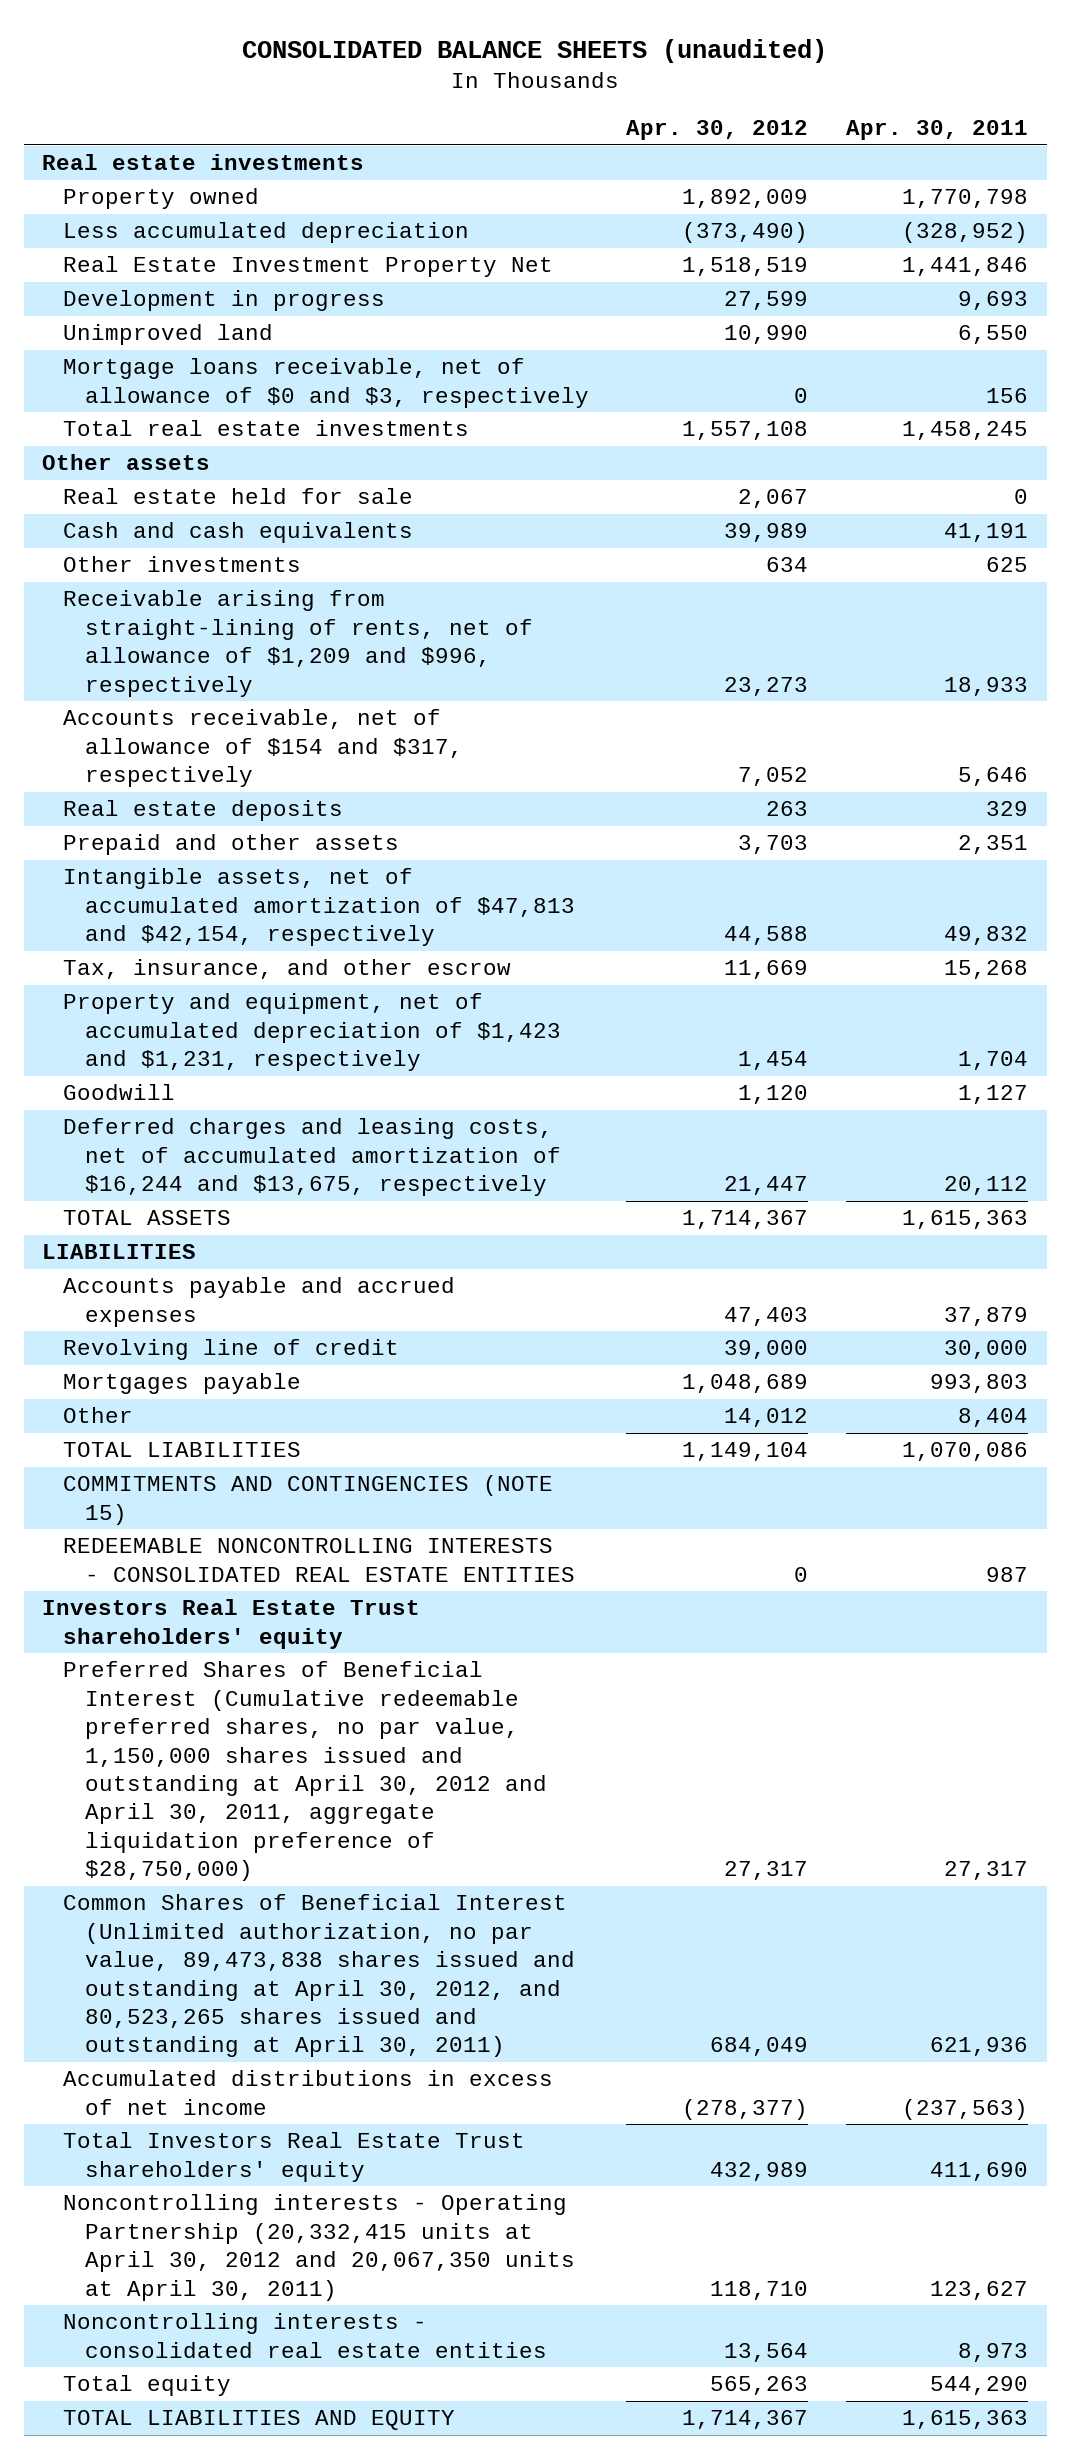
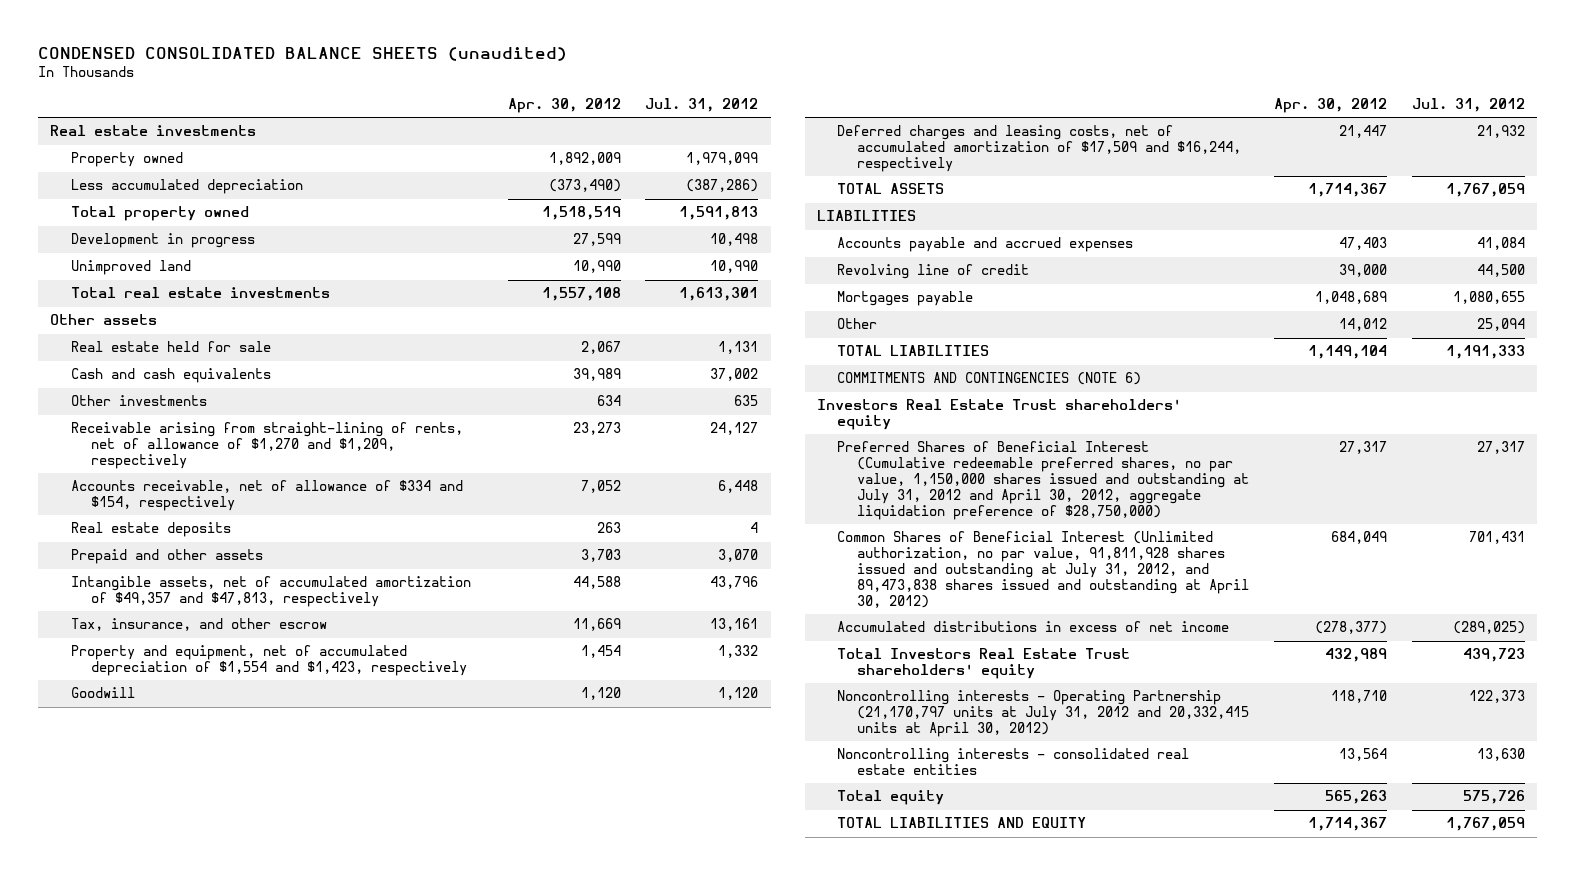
[242,39,828,64] CONSOLIDATED BALANCE SHEETS (unaudited) -> [38,46,568,61] CONDENSED CONSOLIDATED BALANCE SHEETS (unaudited)
[845,120,1028,141] Apr. 30, 2011 -> none
none -> [645,97,759,112] Jul. 31, 2012
[63,256,554,278] Real Estate Investment Property Net -> [70,206,249,222] Total property owned
[63,358,589,408] Mortgage loans receivable, net of allowance of $0 and $3, respectively -> none
[63,590,533,697] Receivable arising from straight-lining of rents, net of allowance of $1,209 and $996, respectively -> [70,422,463,470] Receivable arising from straight-lining of rents, net of allowance of $1,270 and $1,209, respectively
[63,709,463,788] Accounts receivable, net of allowance of $154 and $317, respectively -> [70,480,463,512] Accounts receivable, net of allowance of $334 and $154, respectively
[63,868,575,947] Intangible assets, net of accumulated amortization of $47,813 and $42,154, respectively -> [70,576,471,608] Intangible assets, net of accumulated amortization of $49,357 and $47,813, respectively
[63,993,561,1072] Property and equipment, net of accumulated depreciation of $1,423 and $1,231, respectively -> [70,645,467,677] Property and equipment, net of accumulated depreciation of $1,554 and $1,423, respectively
[63,1118,561,1197] Deferred charges and leasing costs, net of accumulated amortization of $16,244 and $13,675, respectively -> [837,125,1242,173] Deferred charges and leasing costs, net of accumulated amortization of $17,509 and $16,244, respectively
[63,1538,575,1582] REDEEMABLE NONCONTROLLING INTERESTS - CONSOLIDATED REAL ESTATE ENTITIES -> none
[63,1475,554,1525] COMMITMENTS AND CONTINGENCIES (NOTE 15) -> [837,372,1142,386] COMMITMENTS AND CONTINGENCIES (NOTE 6)
[63,1661,547,1882] Preferred Shares of Beneficial Interest (Cumulative redeemable preferred shares, no par value, 1,150,000 shares issued and outstanding at April 30, 2012 and April 30, 2011, aggregate liquidation preference of $28,750,000) -> [837,441,1250,521] Preferred Shares of Beneficial Interest (Cumulative redeemable preferred shares, no par value, 1,150,000 shares issued and outstanding at July 31, 2012 and April 30, 2012, aggregate liquidation preference of $28,750,000)
[63,1894,575,2058] Common Shares of Beneficial Interest (Unlimited authorization, no par value, 89,473,838 shares issued and outstanding at April 30, 2012, and 80,523,265 shares issued and outstanding at April 30, 2011) -> [837,531,1250,609] Common Shares of Beneficial Interest (Unlimited authorization, no par value, 91,811,928 shares issued and outstanding at July 31, 2012, and 89,473,838 shares issued and outstanding at April 30, 2012)
[63,2194,575,2301] Noncontrolling interests - Operating Partnership (20,332,415 units at April 30, 2012 and 20,067,350 units at April 30, 2011) -> [837,690,1250,738] Noncontrolling interests - Operating Partnership (21,170,797 units at July 31, 2012 and 20,332,415 units at April 30, 2012)

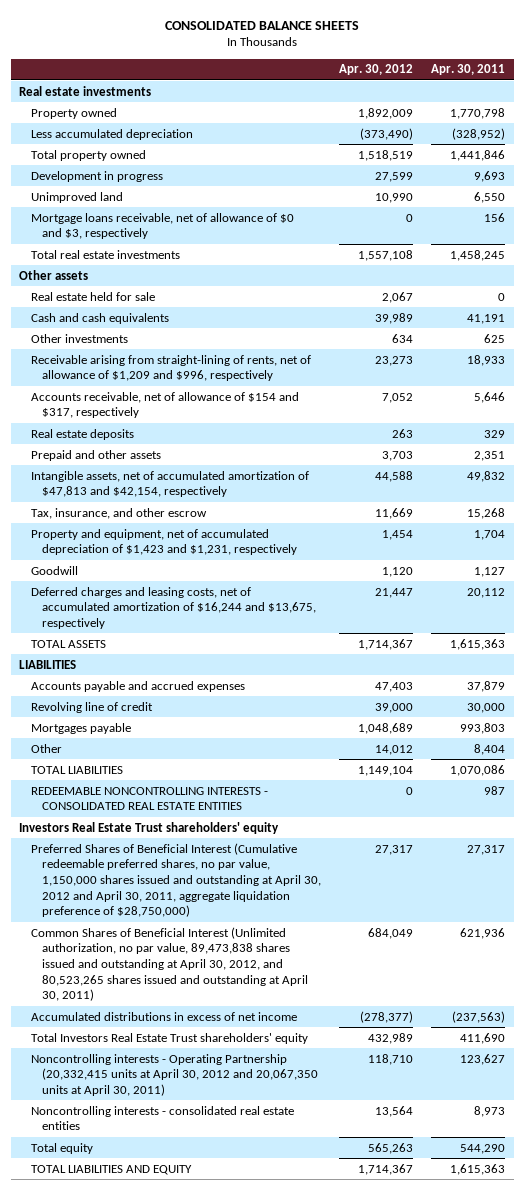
[38,46,568,61] CONDENSED CONSOLIDATED BALANCE SHEETS (unaudited) -> [165,20,360,30] CONSOLIDATED BALANCE SHEETS
[645,97,759,112] Jul. 31, 2012 -> none
none -> [431,64,506,76] Apr. 30, 2011
none -> [30,212,294,240] Mortgage loans receivable, net of allowance of $0 and $3, respectively
[70,422,463,470] Receivable arising from straight-lining of rents, net of allowance of $1,270 and $1,209, respectively -> [30,354,311,382] Receivable arising from straight-lining of rents, net of allowance of $1,209 and $996, respectively
[70,480,463,512] Accounts receivable, net of allowance of $334 and $154, respectively -> [30,391,299,419] Accounts receivable, net of allowance of $154 and $317, respectively
[70,576,471,608] Intangible assets, net of accumulated amortization of $49,357 and $47,813, respectively -> [30,470,309,498] Intangible assets, net of accumulated amortization of $47,813 and $42,154, respectively
[70,645,467,677] Property and equipment, net of accumulated depreciation of $1,554 and $1,423, respectively -> [30,528,298,556] Property and equipment, net of accumulated depreciation of $1,423 and $1,231, respectively
[837,125,1242,173] Deferred charges and leasing costs, net of accumulated amortization of $17,509 and $16,244, respectively -> [30,586,317,629] Deferred charges and leasing costs, net of accumulated amortization of $16,244 and $13,675, respectively
[837,372,1142,386] COMMITMENTS AND CONTINGENCIES (NOTE 6) -> none
none -> [30,786,268,811] REDEEMABLE NONCONTROLLING INTERESTS - CONSOLIDATED REAL ESTATE ENTITIES
[837,441,1250,521] Preferred Shares of Beneficial Interest (Cumulative redeemable preferred shares, no par value, 1,150,000 shares issued and outstanding at July 31, 2012 and April 30, 2012, aggregate liquidation preference of $28,750,000) -> [30,842,322,918] Preferred Shares of Beneficial Interest (Cumulative redeemable preferred shares, no par value, 1,150,000 shares issued and outstanding at April 30, 2012 and April 30, 2011, aggregate liquidation preference of $28,750,000)
[837,531,1250,609] Common Shares of Beneficial Interest (Unlimited authorization, no par value, 91,811,928 shares issued and outstanding at July 31, 2012, and 89,473,838 shares issued and outstanding at April 30, 2012) -> [30,926,309,1002] Common Shares of Beneficial Interest (Unlimited authorization, no par value, 89,473,838 shares issued and outstanding at April 30, 2012, and 80,523,265 shares issued and outstanding at April 30, 2011)
[837,690,1250,738] Noncontrolling interests - Operating Partnership (21,170,797 units at July 31, 2012 and 20,332,415 units at April 30, 2012) -> [30,1053,319,1096] Noncontrolling interests - Operating Partnership (20,332,415 units at April 30, 2012 and 20,067,350 units at April 30, 2011)

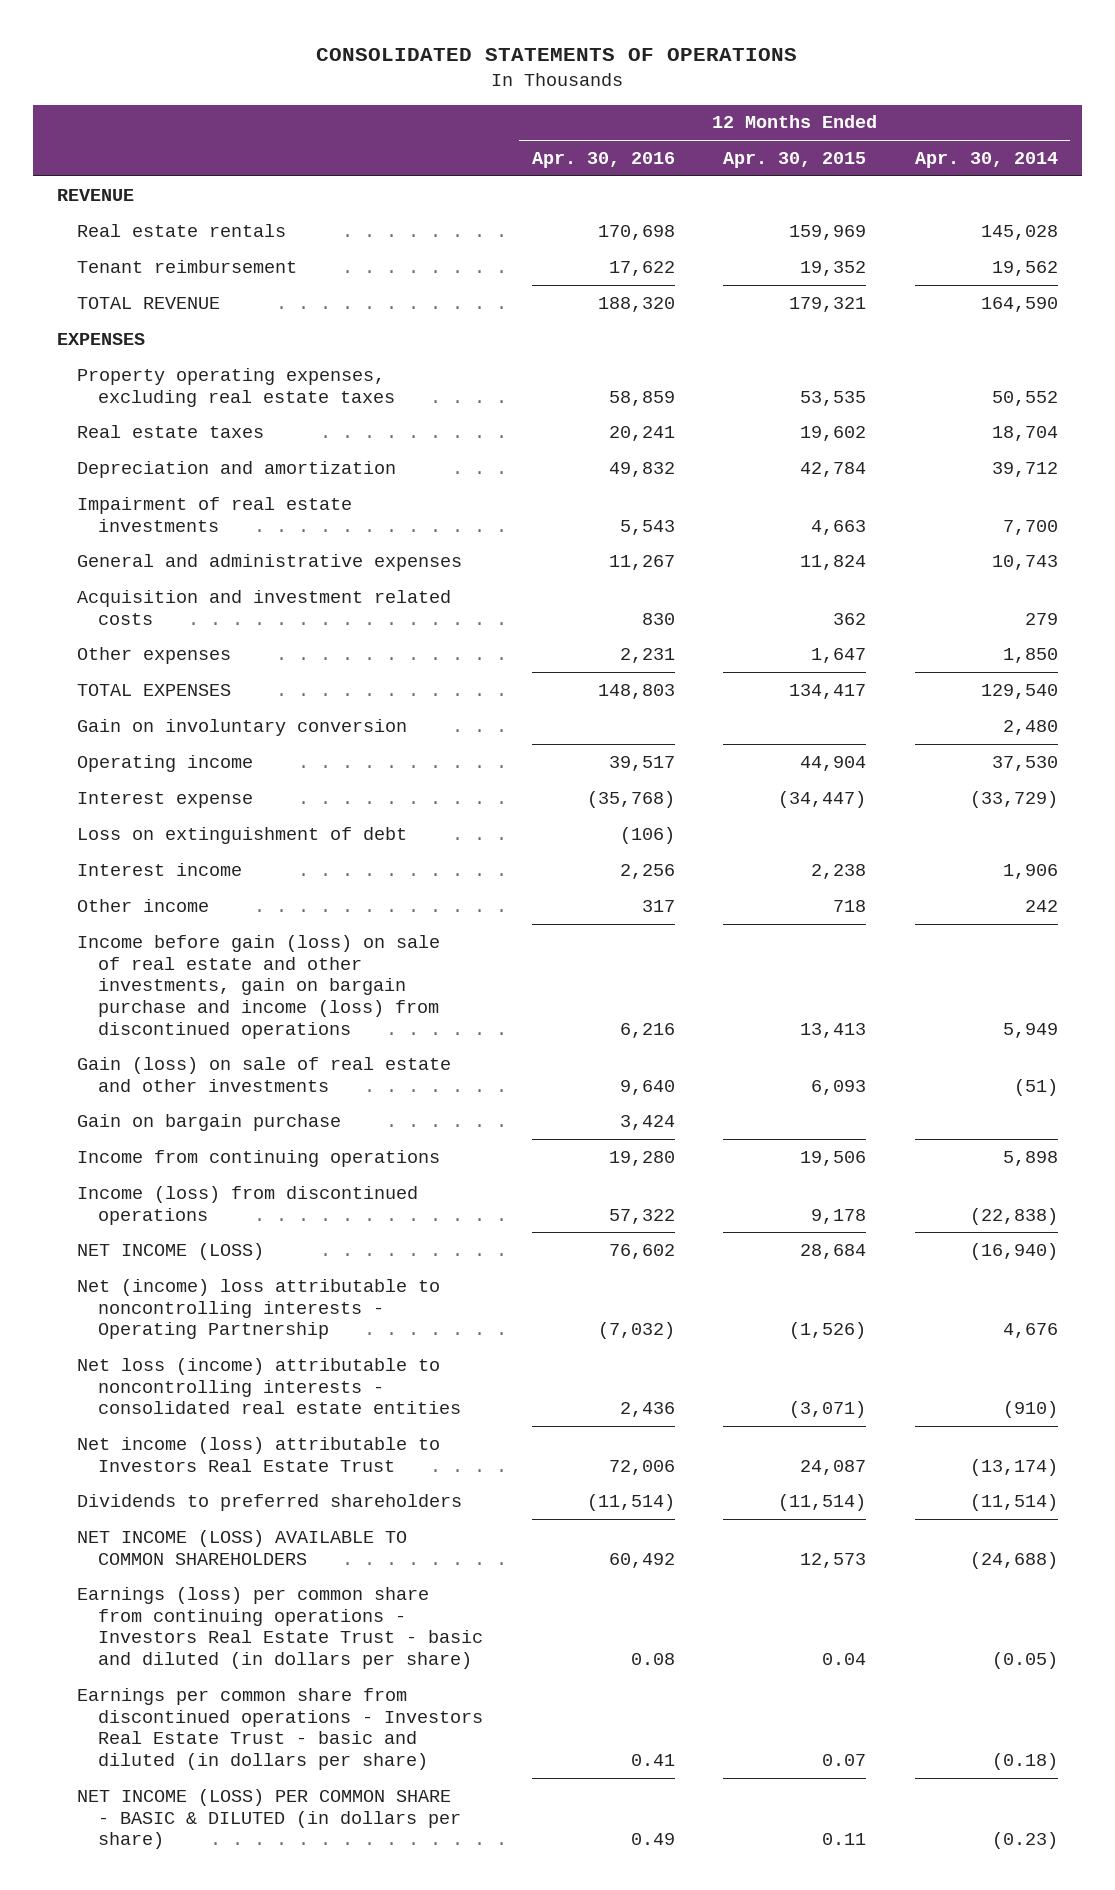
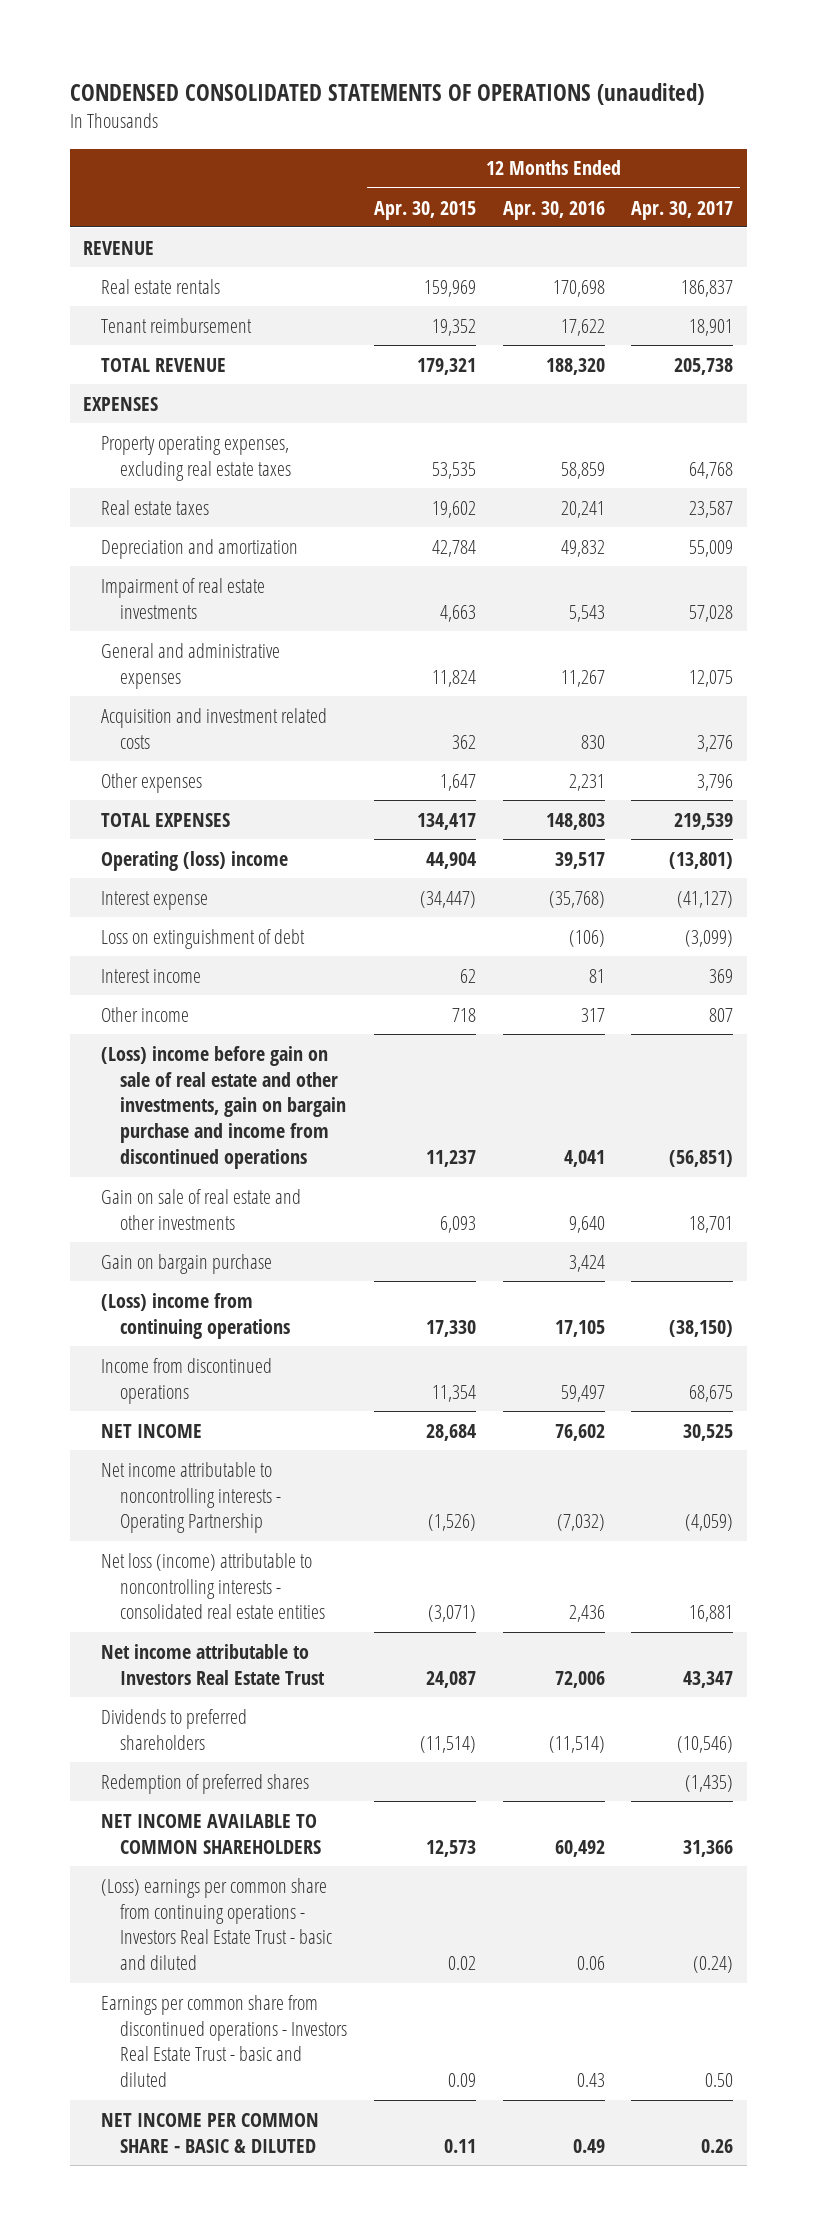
[316,48,798,62] CONSOLIDATED STATEMENTS OF OPERATIONS -> [69,83,704,106] CONDENSED CONSOLIDATED STATEMENTS OF OPERATIONS (unaudited)
[914,151,1058,168] Apr. 30, 2014 -> none
none -> [631,200,734,220] Apr. 30, 2017
[77,718,408,736] Gain on involuntary conversion -> none
[77,754,254,772] Operating income -> [101,850,289,871] Operating (loss) income
[619,863,675,879] 2,256 -> [588,968,605,983] 81
[811,863,867,879] 2,238 -> [459,968,476,983] 62
[77,934,441,1039] Income before gain (loss) on sale of real estate and other investments, gain on bargain purchase and income (loss) from discontinued operations -> [101,1045,346,1170] (Loss) income before gain on sale of real estate and other investments, gain on bargain purchase and income from discontinued operations
[619,1022,675,1038] 6,216 -> [563,1150,605,1168] 4,041
[800,1022,867,1038] 13,413 -> [425,1150,476,1168] 11,237
[77,1056,452,1092] Gain (loss) on sale of real estate and other investments -> [101,1188,302,1230] Gain on sale of real estate and other investments
[77,1149,441,1167] Income from continuing operations -> [101,1292,290,1339] (Loss) income from continuing operations
[608,1150,675,1166] 19,280 -> [554,1319,605,1337] 17,105
[800,1150,867,1166] 19,506 -> [425,1319,476,1337] 17,330
[77,1185,419,1225] Income (loss) from discontinued operations -> [101,1357,273,1404] Income from discontinued operations
[608,1208,675,1224] 57,322 -> [560,1384,605,1402] 59,497
[811,1208,867,1224] 9,178 -> [431,1384,476,1402] 11,354
[77,1242,265,1260] NET INCOME (LOSS) -> [101,1423,203,1438] NET INCOME
[77,1278,441,1340] Net (income) loss attributable to noncontrolling interests - Operating Partnership -> [101,1461,281,1534] Net income attributable to noncontrolling interests - Operating Partnership
[77,1436,441,1472] Net income (loss) attributable to Investors Real Estate Trust -> [101,1643,325,1685] Net income attributable to Investors Real Estate Trust
none -> [101,1773,310,1794] Redemption of preferred shares
[77,1529,408,1565] NET INCOME (LOSS) AVAILABLE TO COMMON SHAREHOLDERS -> [101,1813,321,1854] NET INCOME AVAILABLE TO COMMON SHAREHOLDERS
[77,1586,483,1669] Earnings (loss) per common share from continuing operations - Investors Real Estate Trust - basic and diluted (in dollars per share) -> [101,1877,332,1971] (Loss) earnings per common share from continuing operations - Investors Real Estate Trust - basic and diluted
[630,1652,675,1665] 0.08 -> [576,1956,605,1971] 0.06
[822,1652,867,1665] 0.04 -> [447,1956,476,1971] 0.02
[77,1687,483,1770] Earnings per common share from discontinued operations - Investors Real Estate Trust - basic and diluted (in dollars per share) -> [101,1994,347,2088] Earnings per common share from discontinued operations - Investors Real Estate Trust - basic and diluted
[630,1753,675,1766] 0.41 -> [576,2073,605,2088] 0.43
[822,1753,867,1766] 0.07 -> [447,2073,476,2088] 0.09
[77,1788,461,1850] NET INCOME (LOSS) PER COMMON SHARE - BASIC & DILUTED (in dollars per share) -> [101,2112,320,2153] NET INCOME PER COMMON SHARE - BASIC & DILUTED

